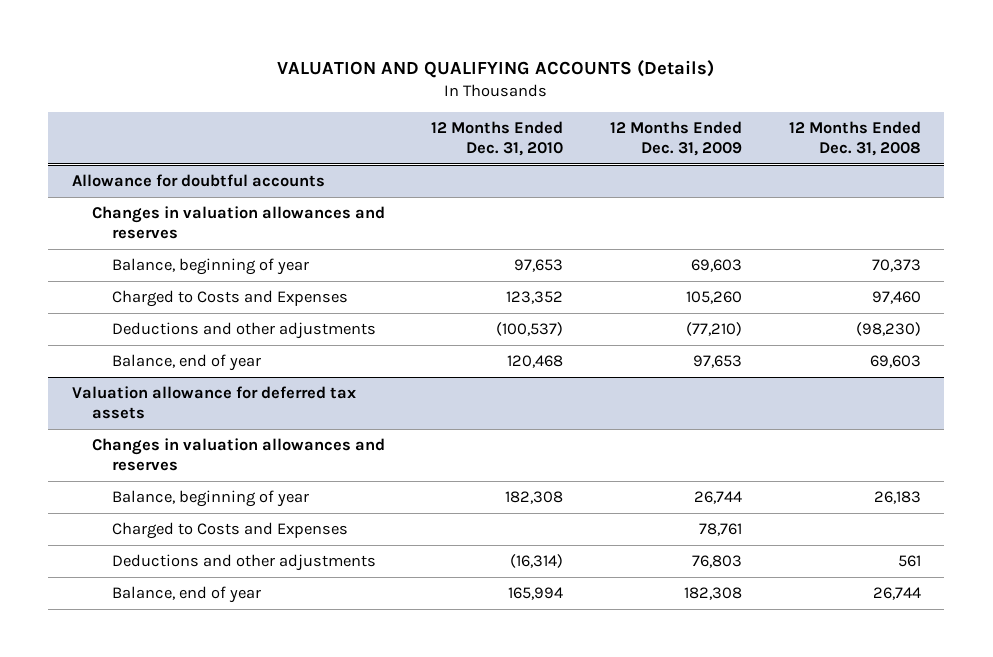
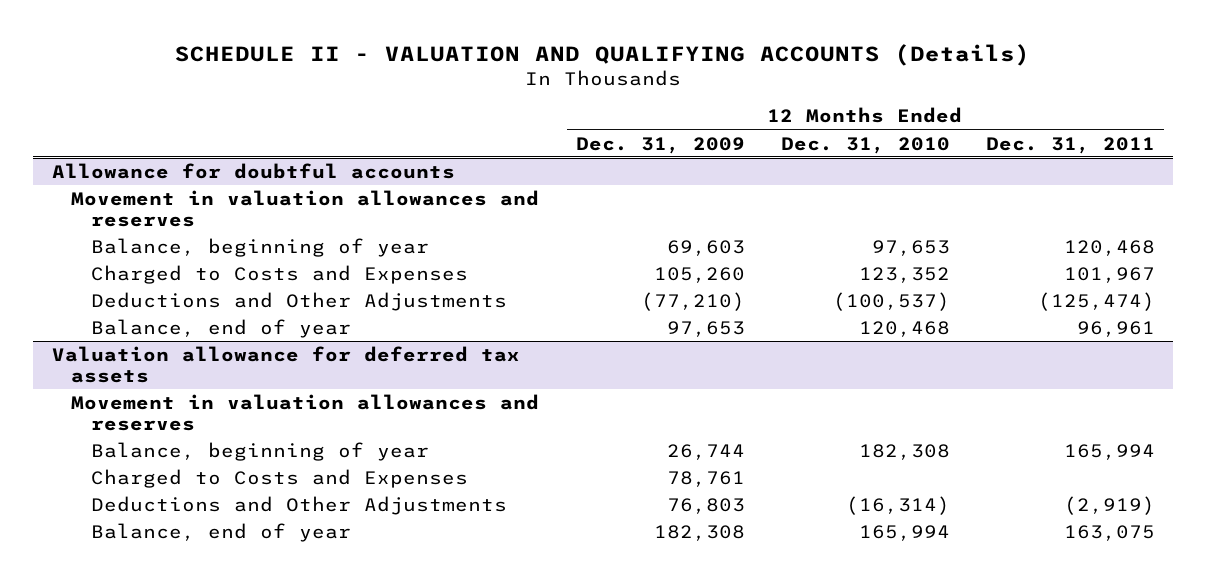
[277,59,715,78] VALUATION AND QUALIFYING ACCOUNTS (Details) -> [175,43,1031,66] SCHEDULE II - VALUATION AND QUALIFYING ACCOUNTS (Details)
[788,120,921,157] 12 Months Ended Dec. 31, 2008 -> none
none -> [986,136,1156,154] Dec. 31, 2011
[91,205,385,240] Changes in valuation allowances and reserves -> [71,189,540,227] Movement in valuation allowances and reserves
[111,321,376,339] Deductions and other adjustments -> [91,291,508,311] Deductions and Other Adjustments
[91,437,385,472] Changes in valuation allowances and reserves -> [71,393,540,431] Movement in valuation allowances and reserves
[111,553,376,571] Deductions and other adjustments -> [91,495,508,515] Deductions and Other Adjustments

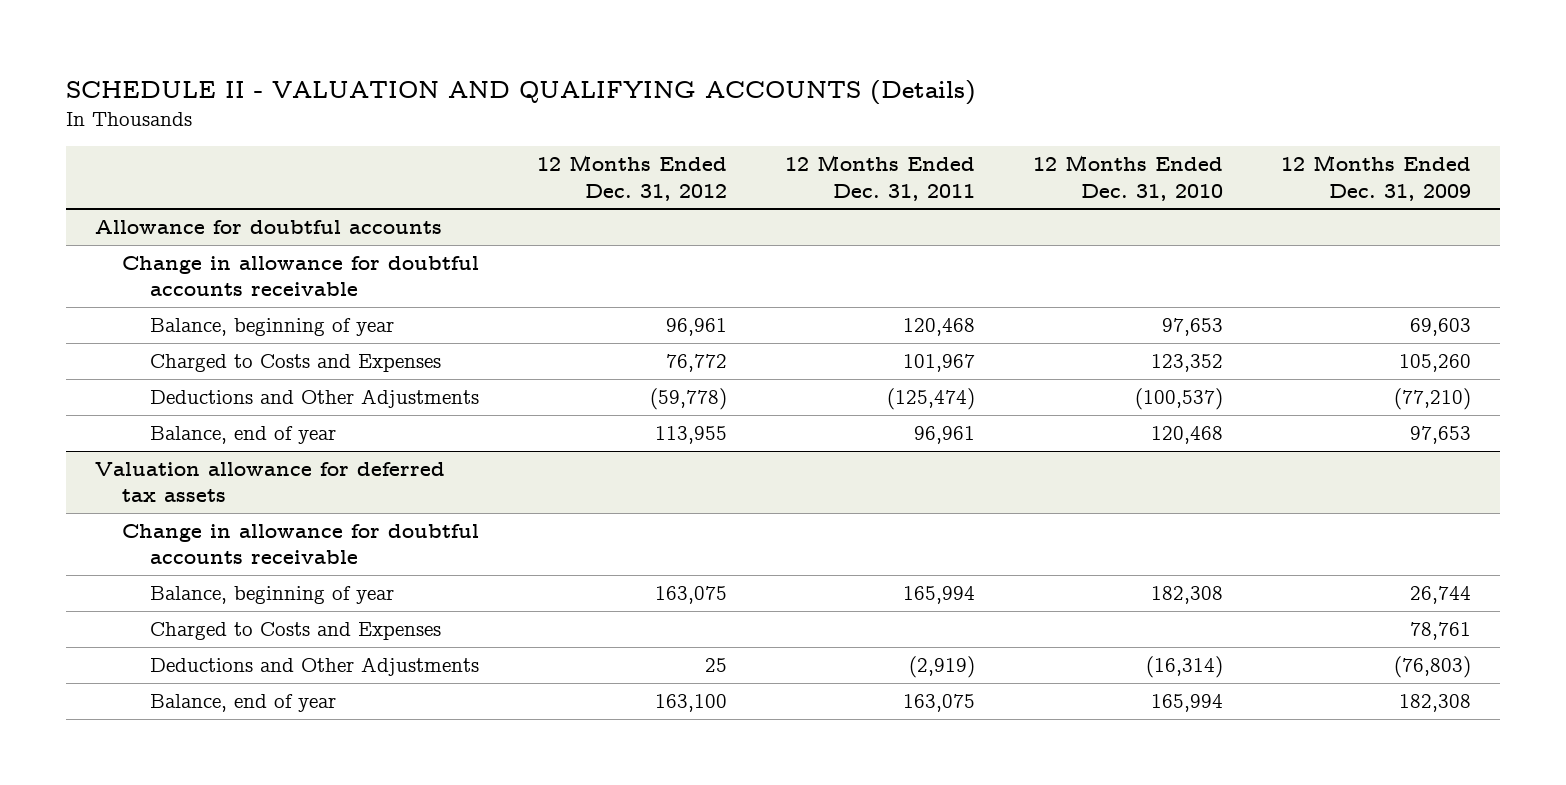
none -> [537,155,728,201] 12 Months Ended Dec. 31, 2012
[71,189,540,227] Movement in valuation allowances and reserves -> [122,255,480,297] Change in allowance for doubtful accounts receivable
[71,393,540,431] Movement in valuation allowances and reserves -> [122,523,480,565] Change in allowance for doubtful accounts receivable
[666,497,745,514] 76,803 -> [1394,655,1472,678] (76,803)

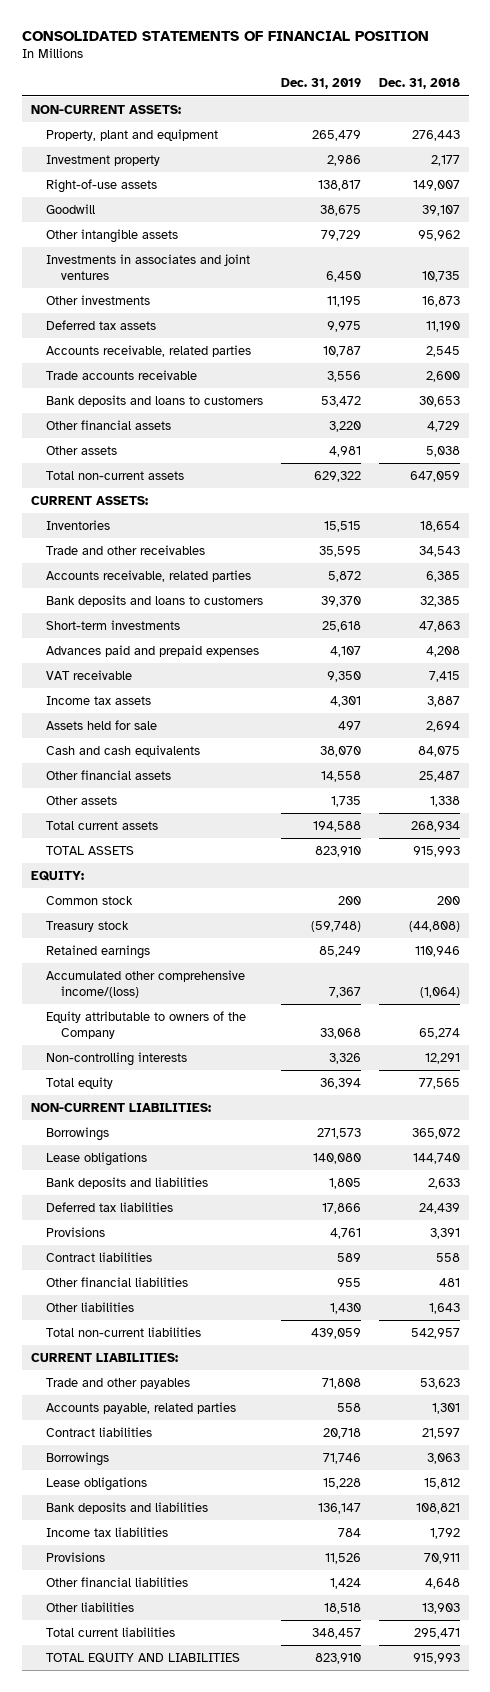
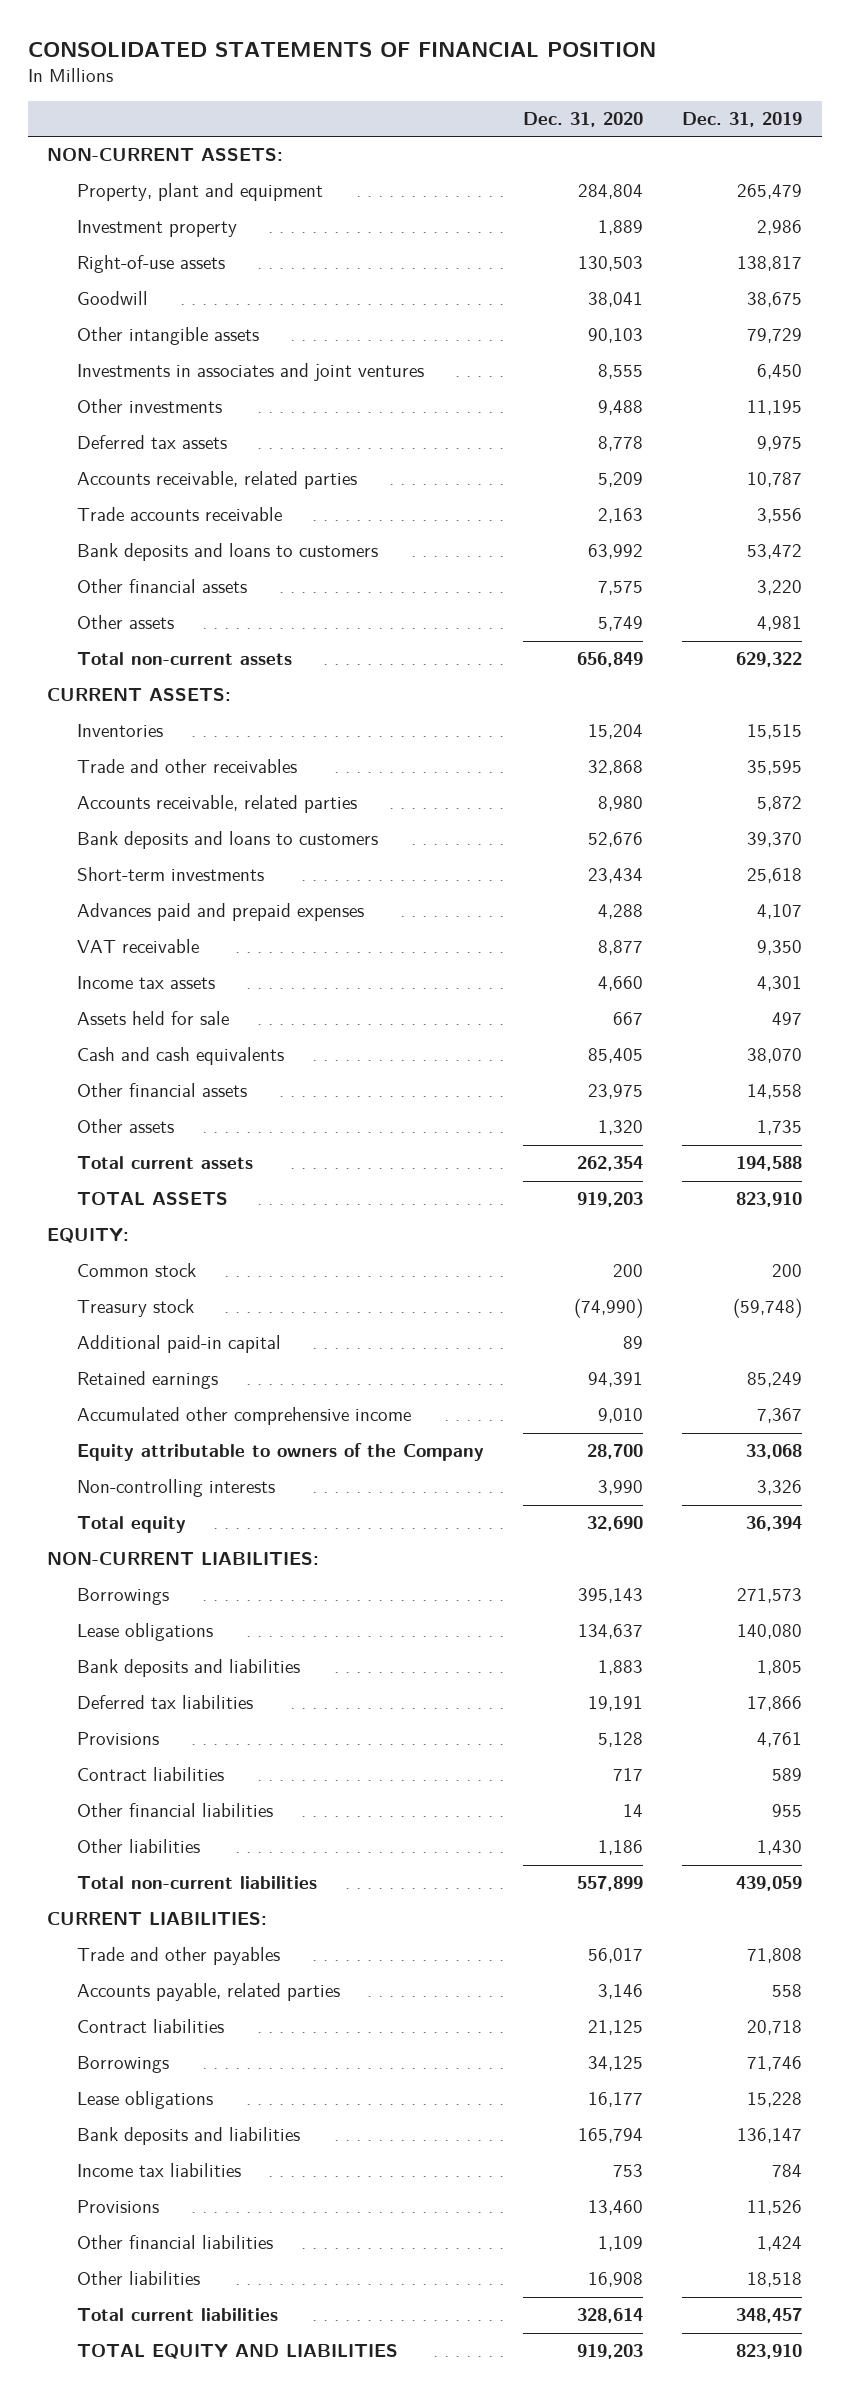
[378,78,460,90] Dec. 31, 2018 -> none
none -> [523,112,644,128] Dec. 31, 2020
none -> [76,1335,281,1354] Additional paid-in capital
[45,969,245,998] Accumulated other comprehensive income/(loss) -> [76,1407,411,1426] Accumulated other comprehensive income

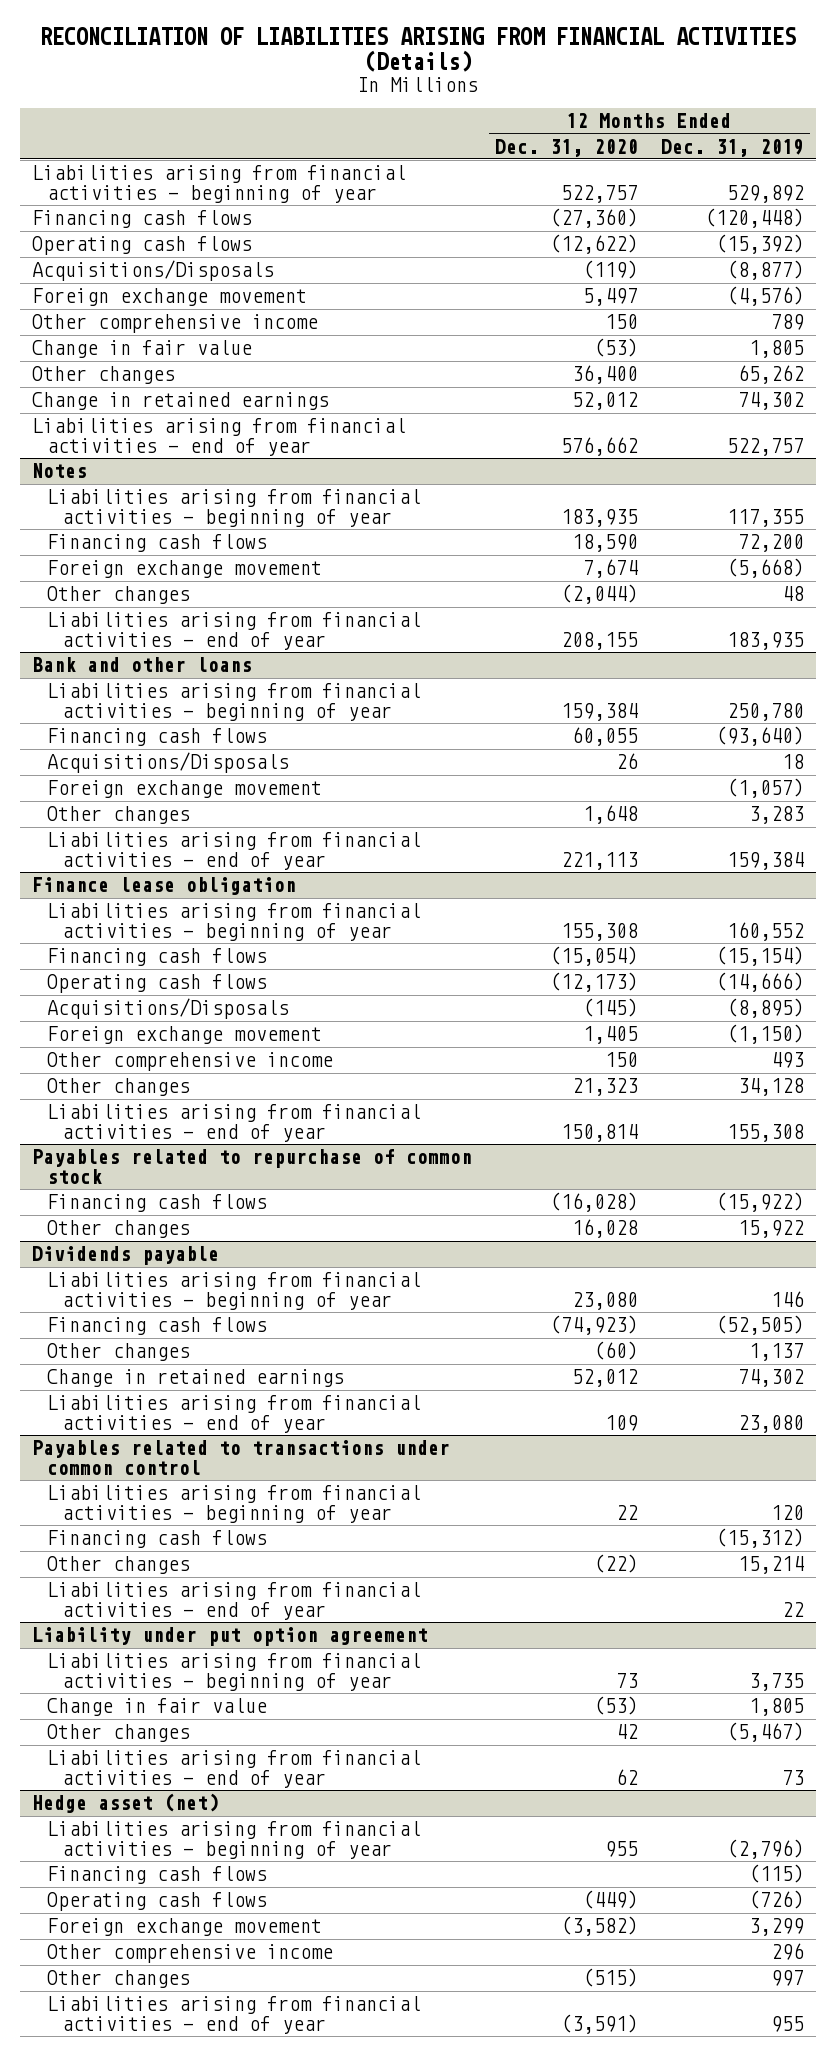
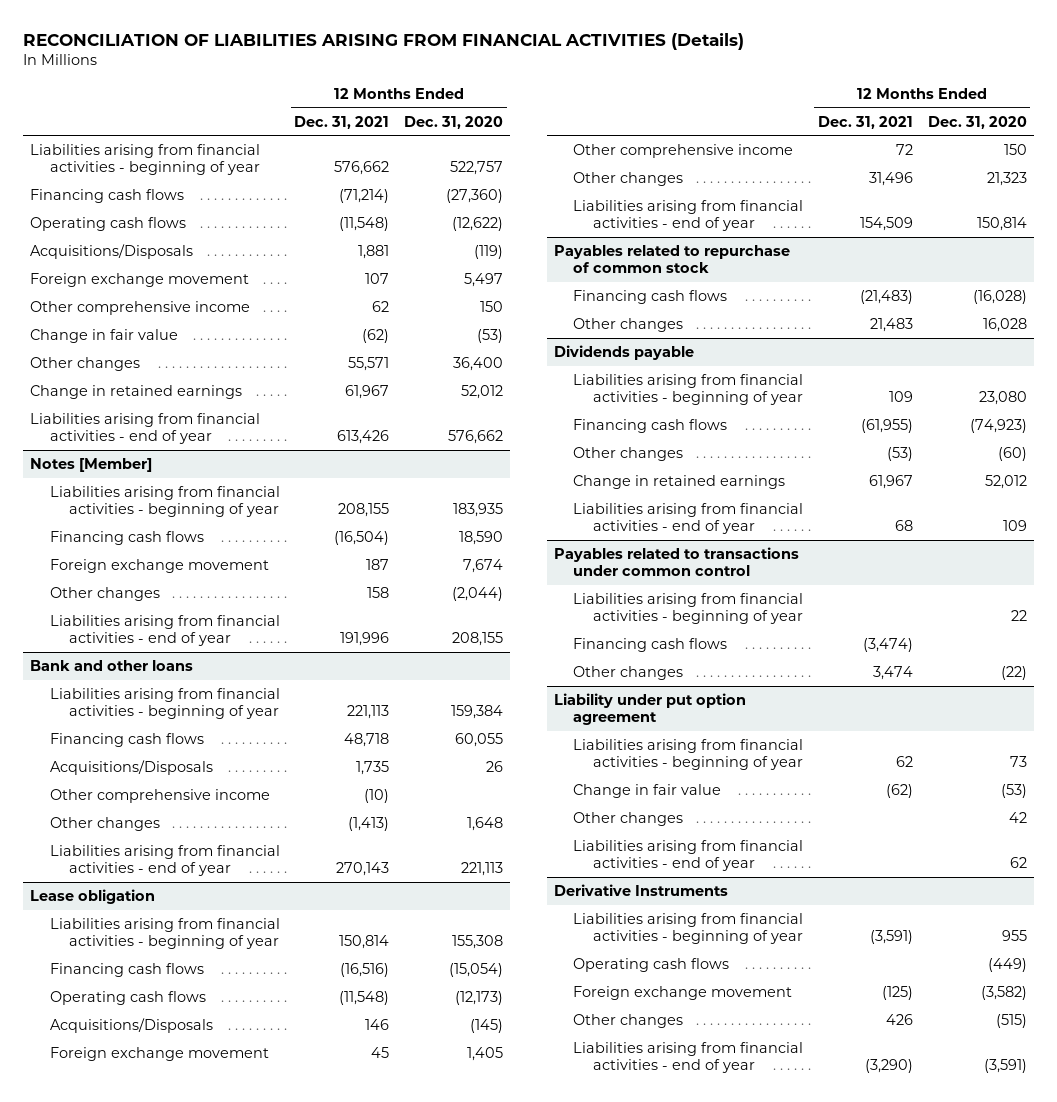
[661,138,805,157] Dec. 31, 2019 -> none
none -> [294,115,390,129] Dec. 31, 2021
[31,463,87,479] Notes -> [30,457,153,472] Notes [Member]
[46,780,322,799] Foreign exchange movement -> none
none -> [49,788,270,803] Other comprehensive income
[31,877,296,896] Finance lease obligation -> [30,888,156,904] Lease obligation
[46,1582,421,1621] Liabilities arising from financial activities - end of year -> none
[31,1793,219,1814] Hedge asset (net) -> none
none -> [554,883,729,896] Derivative Instruments
[46,1866,267,1885] Financing cash flows -> none
[46,1944,333,1964] Other comprehensive income -> none

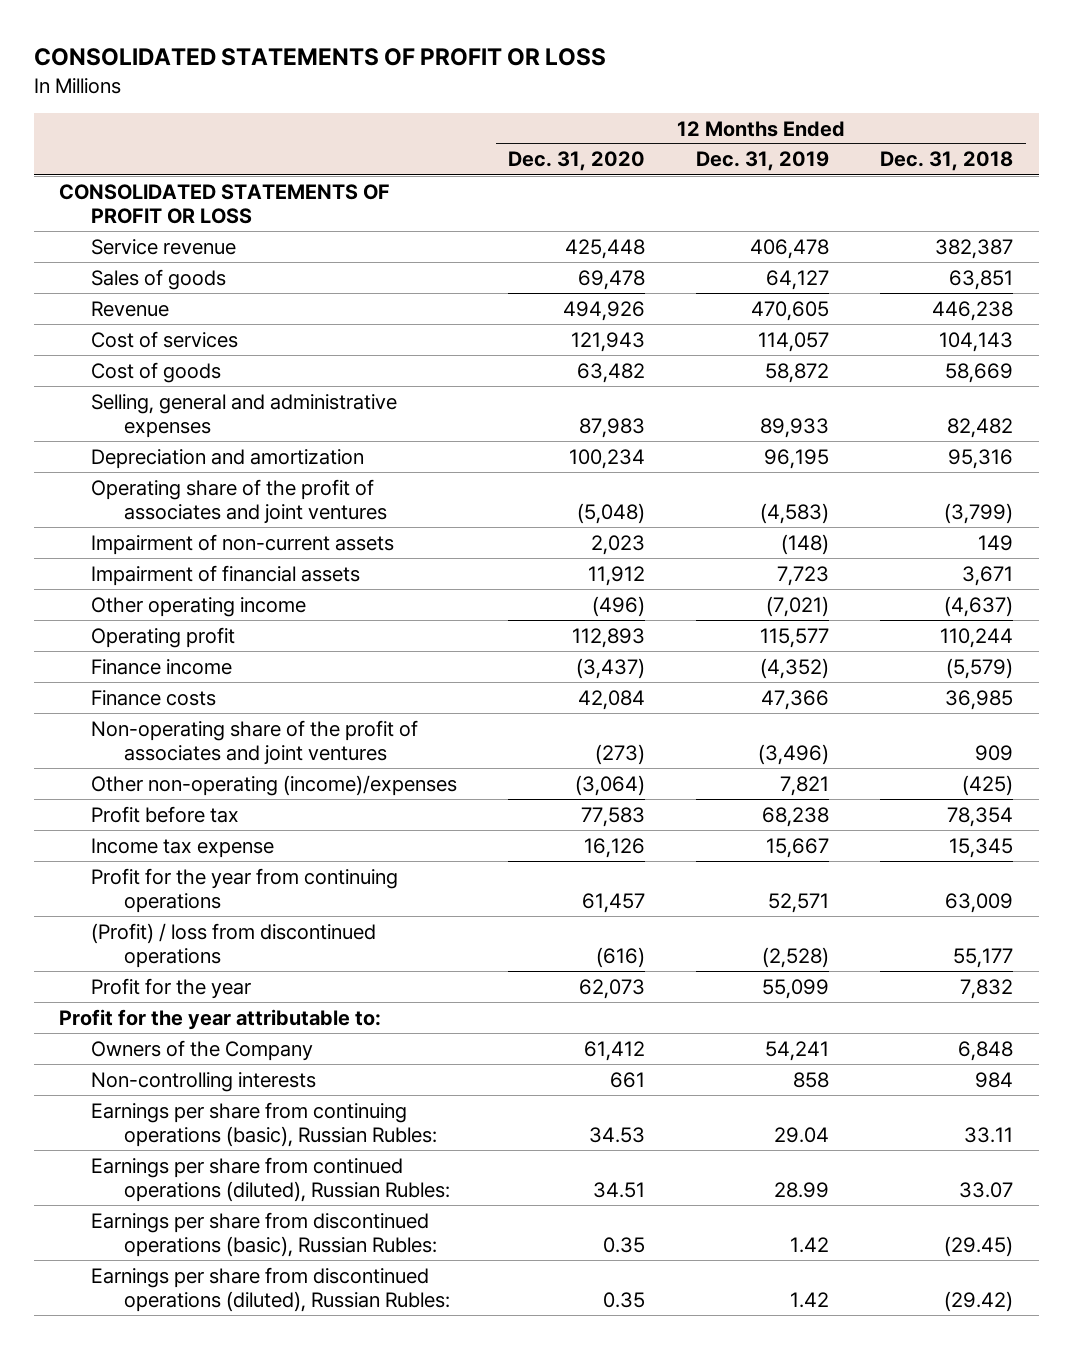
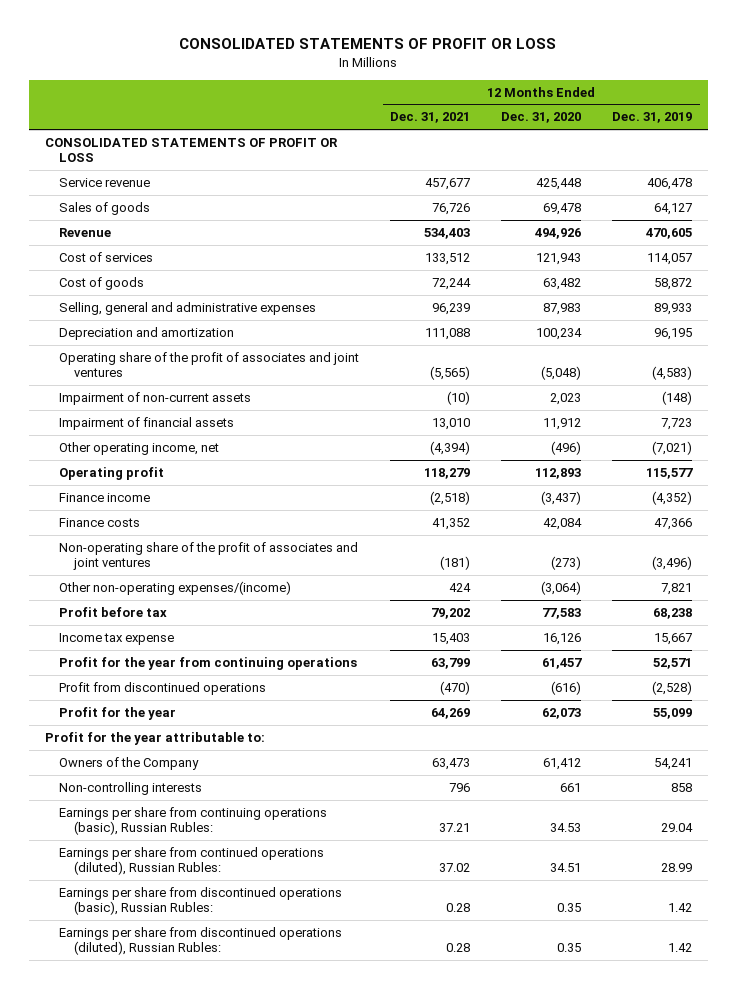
[880,151,1014,172] Dec. 31, 2018 -> none
none -> [390,112,471,124] Dec. 31, 2021
[91,596,307,617] Other operating income -> [59,441,220,455] Other operating income, net
[91,774,458,796] Other non-operating (income)/expenses -> [59,580,292,595] Other non-operating expenses/(income)
[91,922,377,968] (Profit) / loss from discontinued operations -> [59,681,267,695] Profit from discontinued operations

